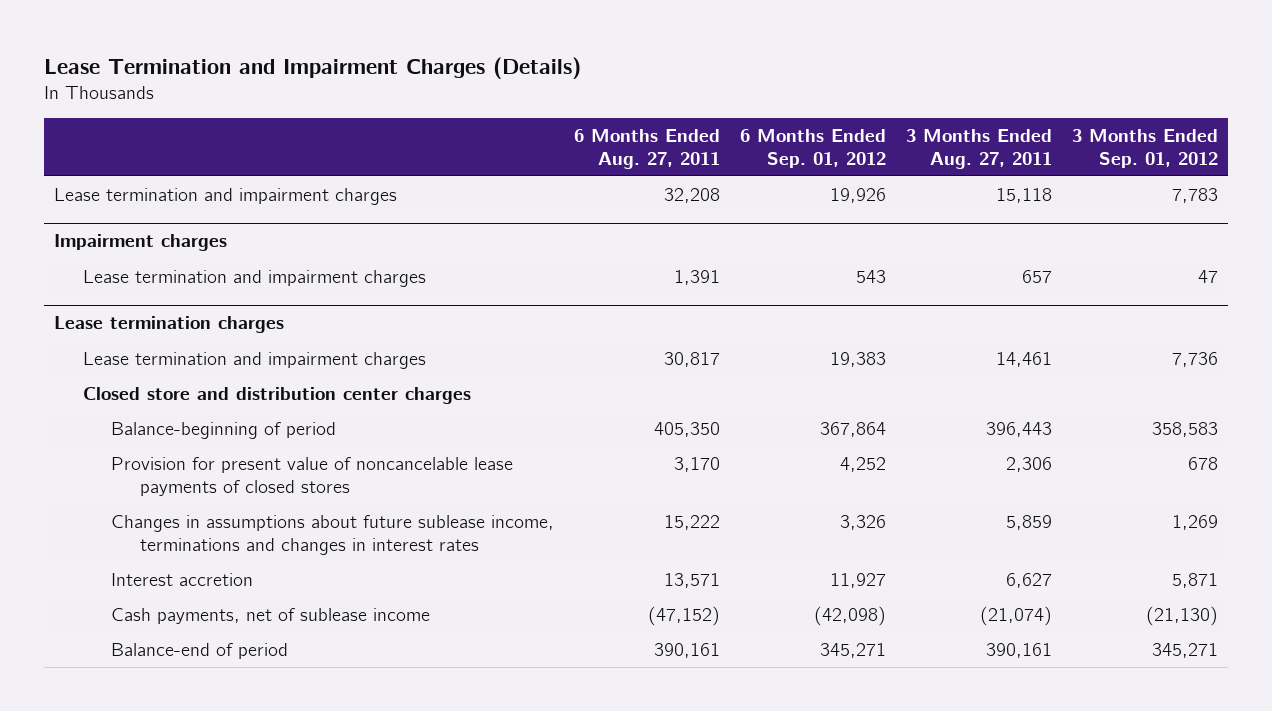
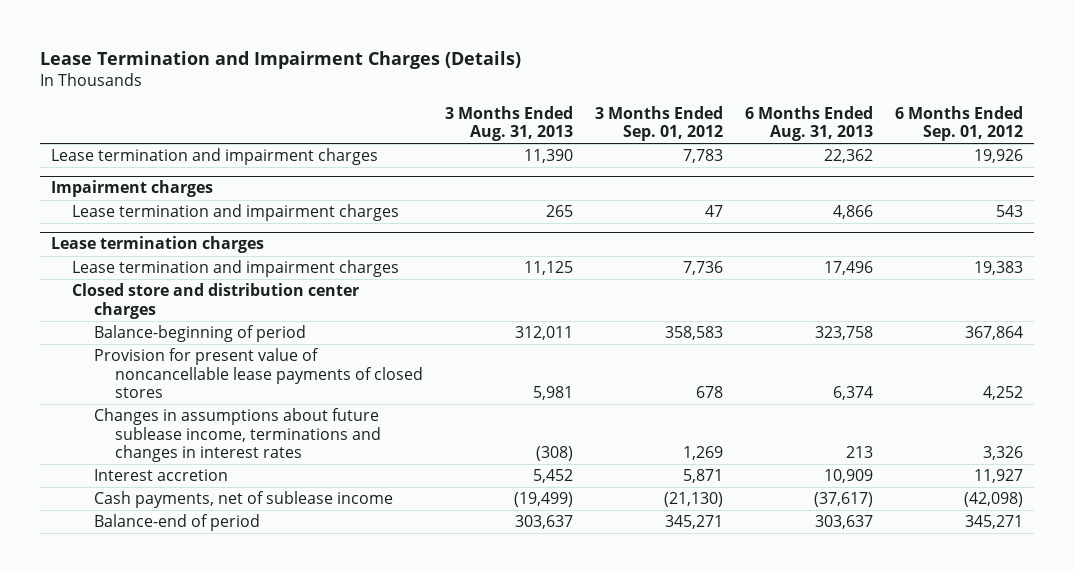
[574,129,721,169] 6 Months Ended Aug. 27, 2011 -> none
[906,129,1053,169] 3 Months Ended Aug. 27, 2011 -> none
none -> [444,106,573,142] 3 Months Ended Aug. 31, 2013
none -> [744,106,873,142] 6 Months Ended Aug. 31, 2013
[111,457,514,496] Provision for present value of noncancelable lease payments of closed stores -> [93,348,424,398] Provision for present value of noncancellable lease payments of closed stores

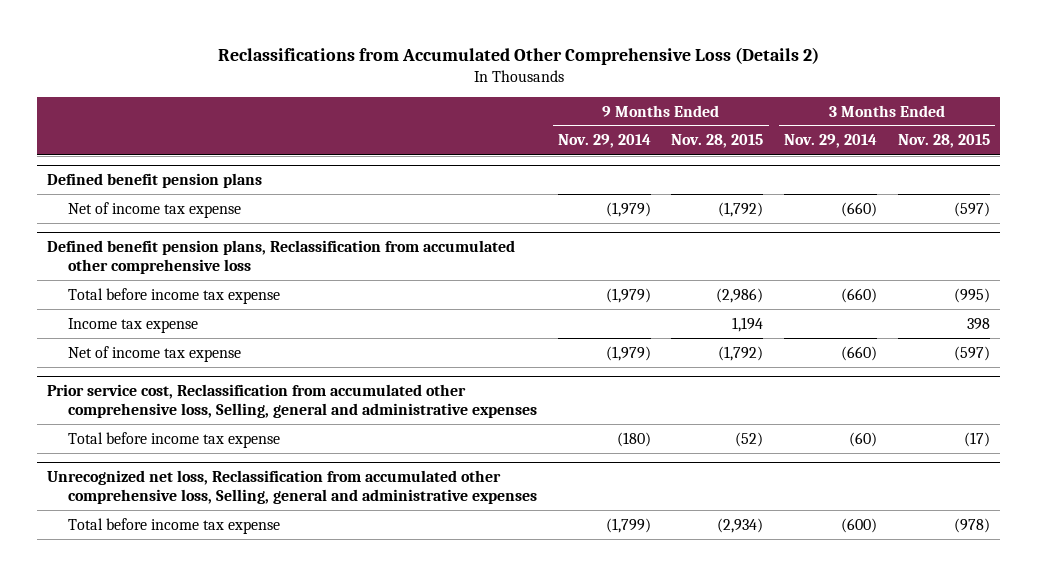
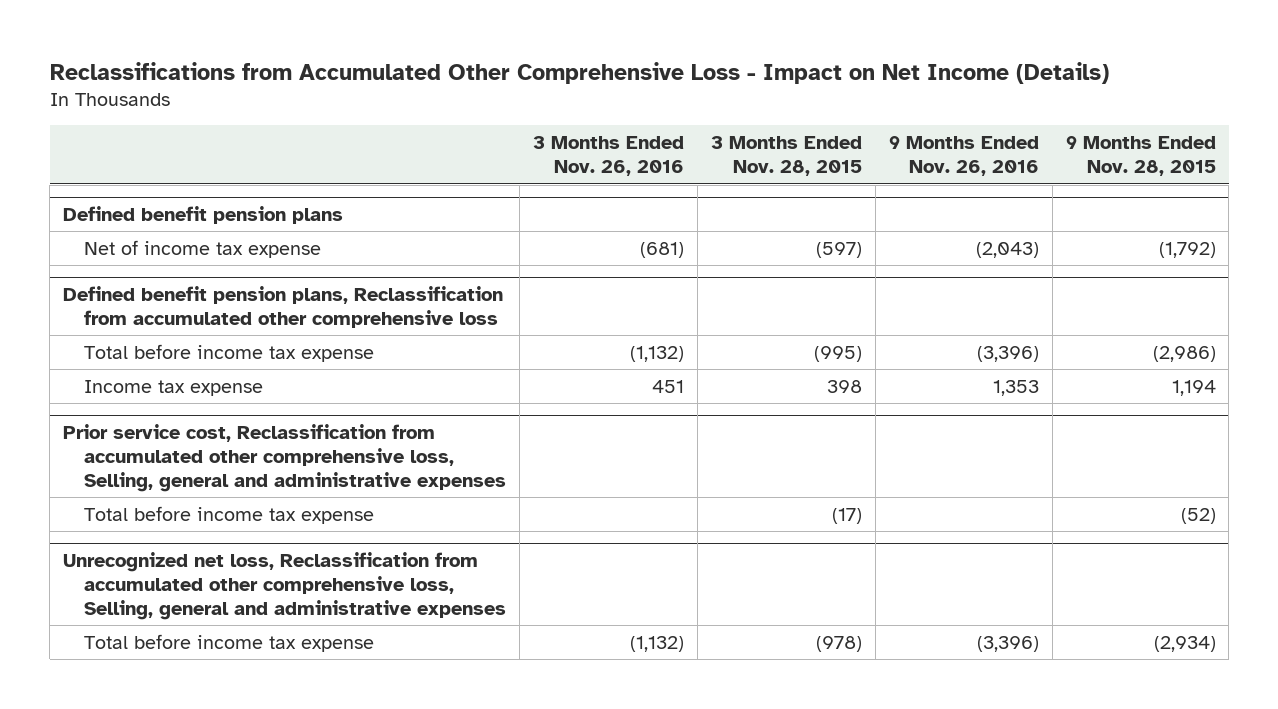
[217,46,819,65] Reclassifications from Accumulated Other Comprehensive Loss (Details 2) -> [49,61,1109,84] Reclassifications from Accumulated Other Comprehensive Loss - Impact on Net Income (Details)
[557,134,651,149] Nov. 29, 2014 -> none
[784,134,878,149] Nov. 29, 2014 -> none
none -> [532,136,684,177] 3 Months Ended Nov. 26, 2016
none -> [888,136,1039,177] 9 Months Ended Nov. 26, 2016
[68,345,242,362] Net of income tax expense -> none

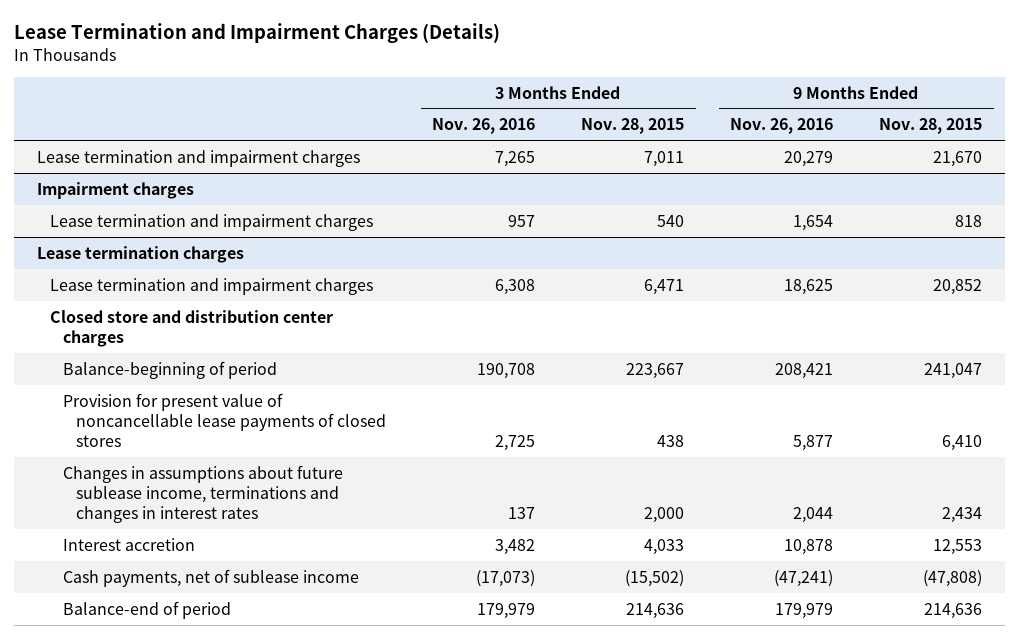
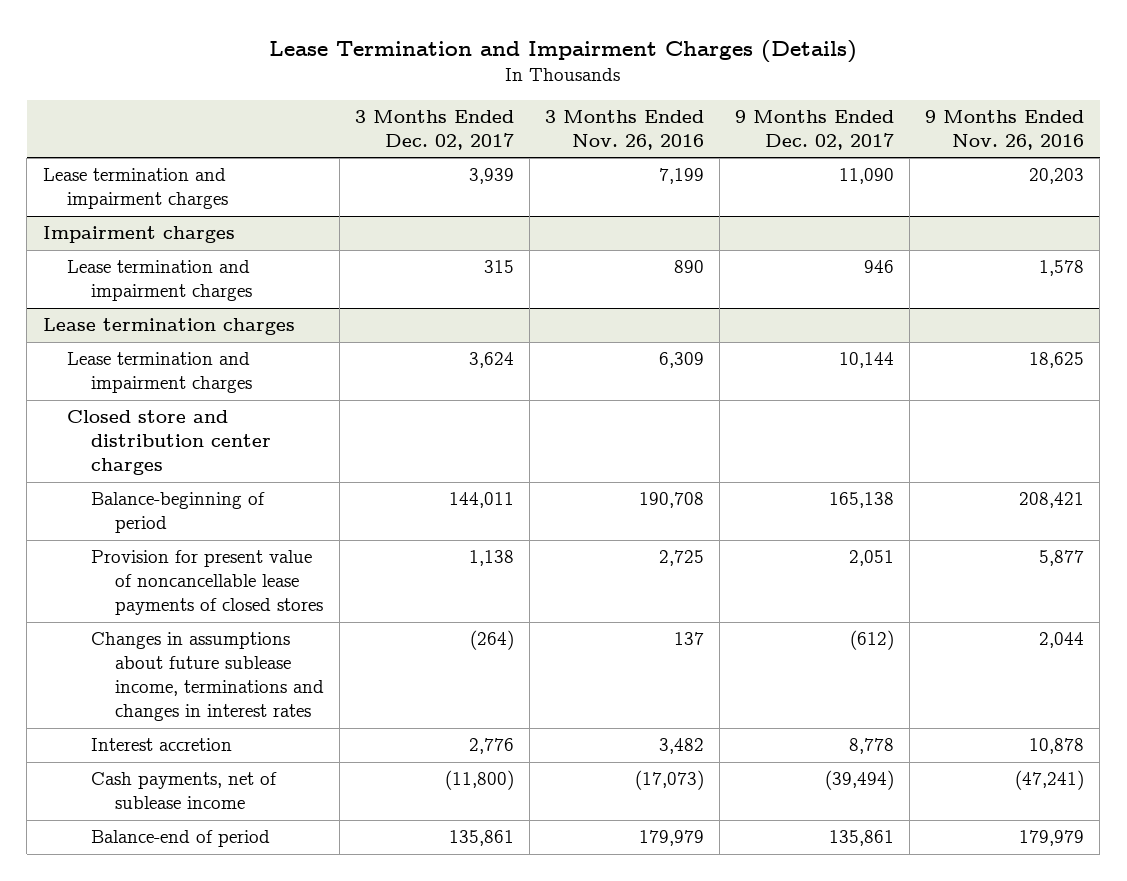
[581,118,685,135] Nov. 28, 2015 -> none
[879,118,983,135] Nov. 28, 2015 -> none
none -> [355,109,515,150] 3 Months Ended Dec. 02, 2017
none -> [735,109,895,150] 9 Months Ended Dec. 02, 2017
[495,150,536,167] 7,265 -> [659,168,705,185] 7,199
[784,150,834,167] 20,279 -> [1029,168,1085,185] 20,203
[508,214,536,227] 957 -> [674,260,705,274] 890
[793,214,834,231] 1,654 -> [1039,260,1085,277] 1,578
[495,278,536,295] 6,308 -> [659,352,705,369] 6,309

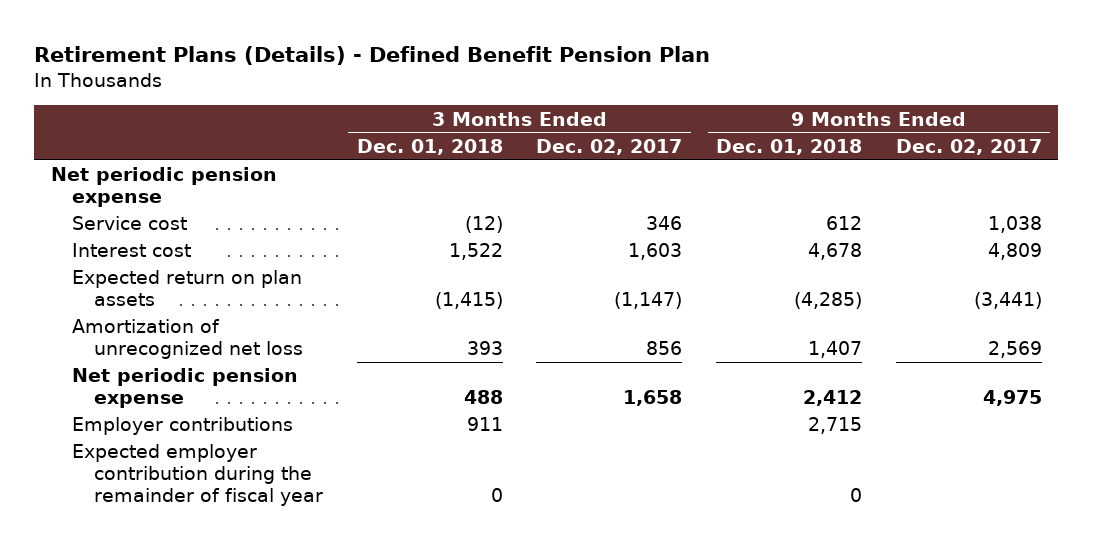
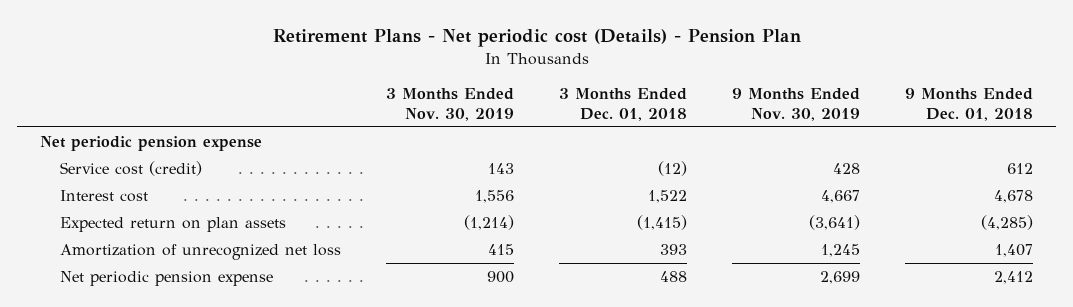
[34,46,711,66] Retirement Plans (Details) - Defined Benefit Pension Plan -> [272,29,801,48] Retirement Plans - Net periodic cost (Details) - Pension Plan
[536,138,683,155] Dec. 02, 2017 -> none
[895,138,1042,155] Dec. 02, 2017 -> none
none -> [386,87,515,121] 3 Months Ended Nov. 30, 2019
none -> [732,87,861,121] 9 Months Ended Nov. 30, 2019
[72,216,188,231] Service cost -> [60,160,203,176] Service cost (credit)
[72,417,294,436] Employer contributions -> none
[72,444,324,507] Expected employer contribution during the remainder of fiscal year -> none

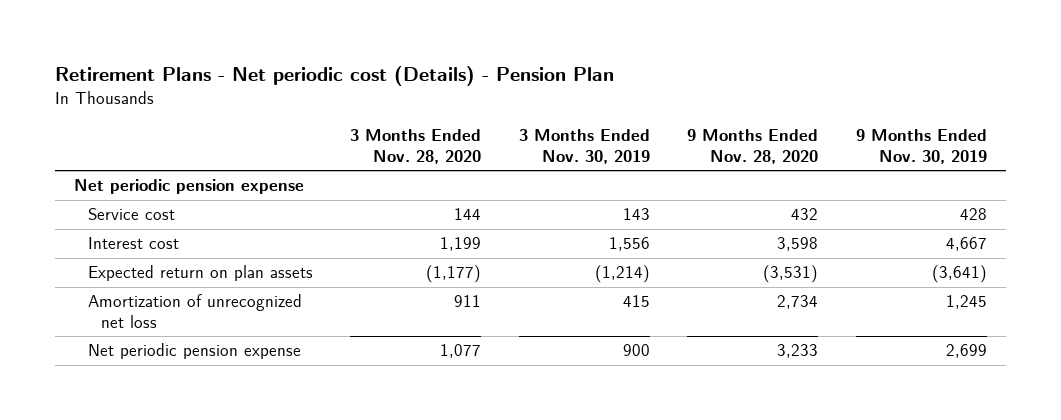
[559,87,688,121] 3 Months Ended Dec. 01, 2018 -> none
[905,87,1034,121] 9 Months Ended Dec. 01, 2018 -> none
none -> [350,129,482,164] 3 Months Ended Nov. 28, 2020
none -> [687,129,819,164] 9 Months Ended Nov. 28, 2020
[60,160,203,176] Service cost (credit) -> [87,208,175,221] Service cost

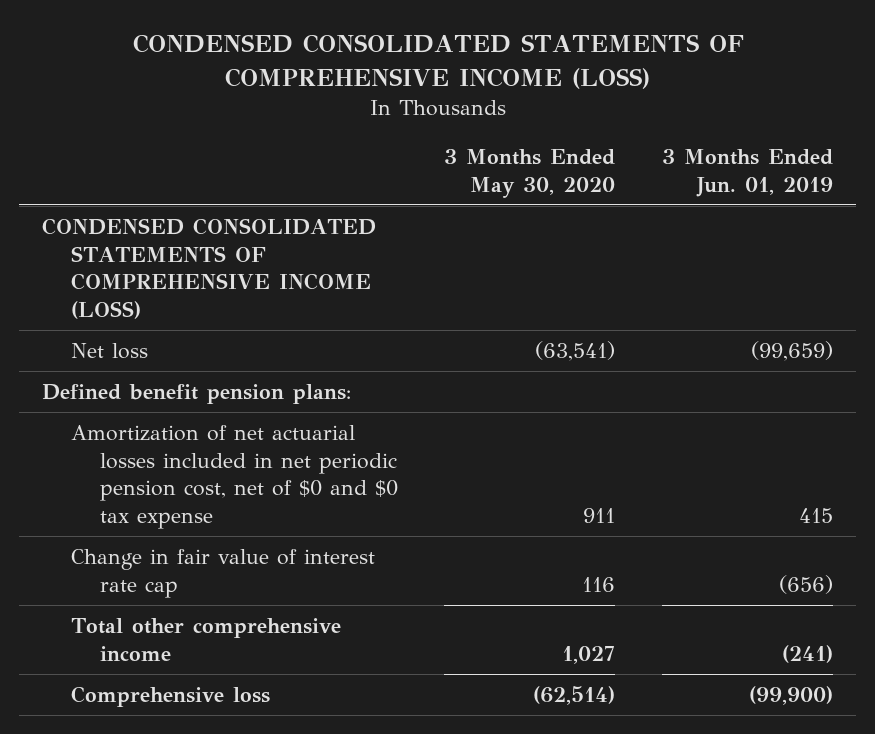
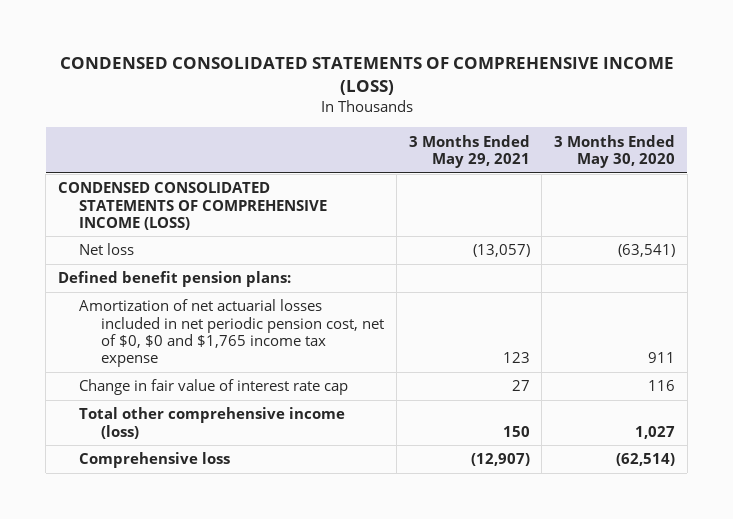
[661,148,833,197] 3 Months Ended Jun. 01, 2019 -> none
none -> [408,134,530,168] 3 Months Ended May 29, 2021
[71,424,399,529] Amortization of net actuarial losses included in net periodic pension cost, net of $0 and $0 tax expense -> [79,299,384,368] Amortization of net actuarial losses included in net periodic pension cost, net of $0, $0 and $1,765 income tax expense
[71,617,342,661] Total other comprehensive income -> [79,407,346,439] Total other comprehensive income (loss)

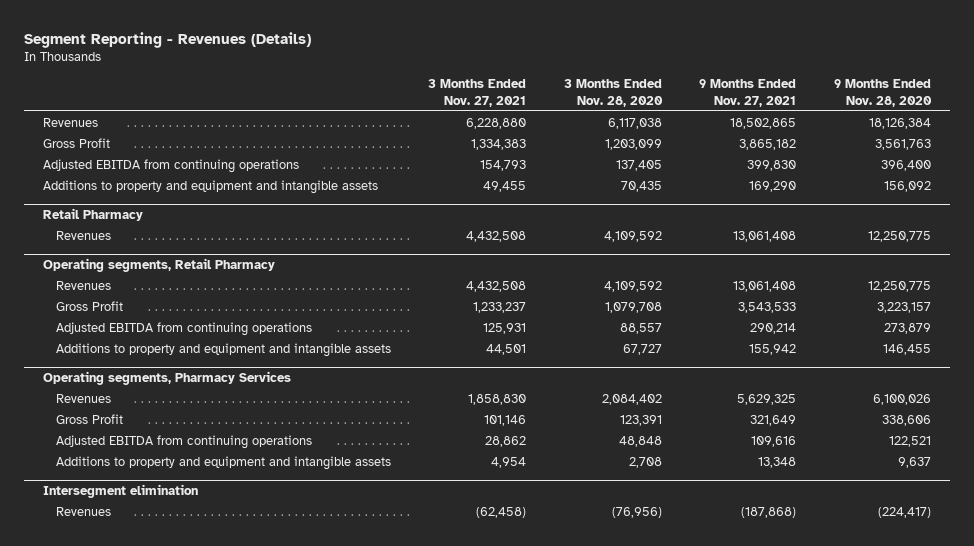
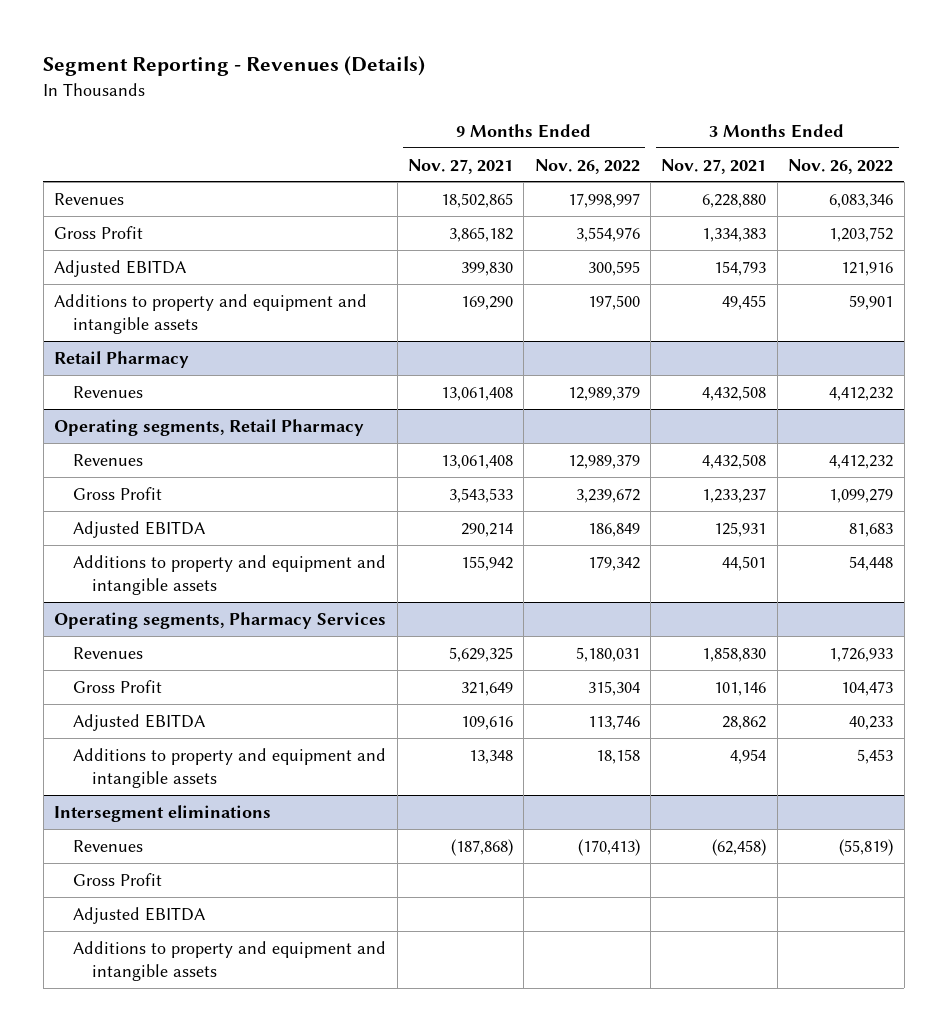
[563,79,663,107] 3 Months Ended Nov. 28, 2020 -> none
[834,79,933,107] 9 Months Ended Nov. 28, 2020 -> none
none -> [534,158,640,174] Nov. 26, 2022
none -> [788,158,894,174] Nov. 26, 2022
[42,158,299,173] Adjusted EBITDA from continuing operations -> [54,259,188,277] Adjusted EBITDA
[55,321,312,336] Adjusted EBITDA from continuing operations -> [72,520,206,538] Adjusted EBITDA
[55,434,312,449] Adjusted EBITDA from continuing operations -> [72,713,206,731] Adjusted EBITDA
[42,483,198,498] Intersegment elimination -> [54,804,272,822] Intersegment eliminations
none -> [72,872,162,886] Gross Profit
none -> [72,906,206,924] Adjusted EBITDA
none -> [72,940,386,982] Additions to property and equipment and intangible assets

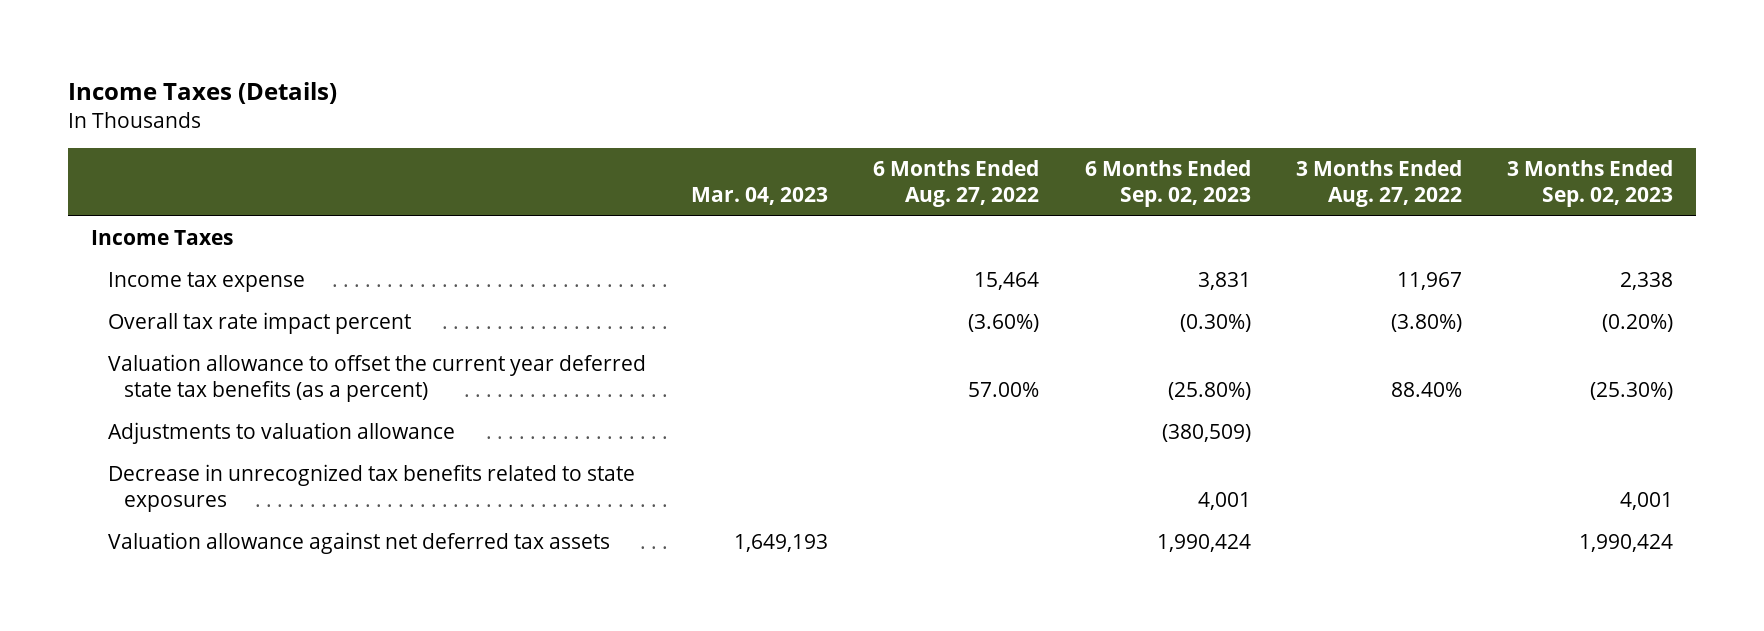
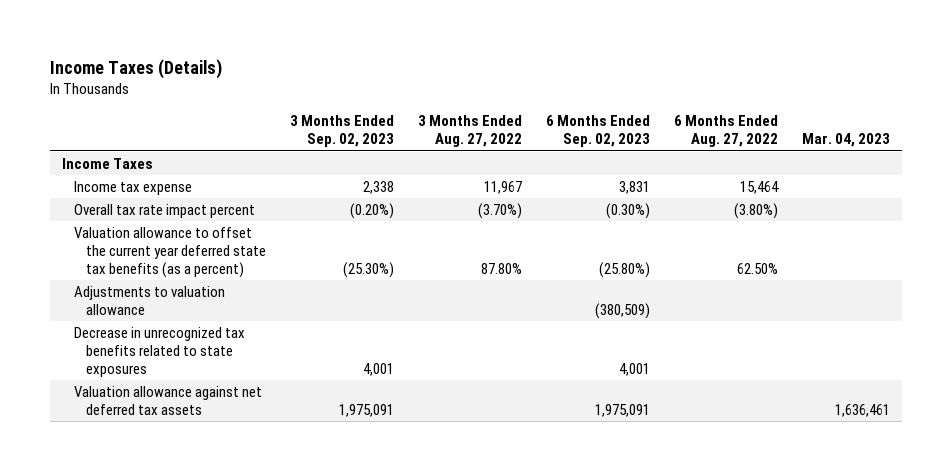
[968,314,1040,333] (3.60%) -> [733,203,778,220] (3.80%)
[1391,314,1463,333] (3.80%) -> [477,203,522,220] (3.70%)
[968,382,1040,398] 57.00% -> [736,262,778,274] 62.50%
[1391,382,1463,398] 88.40% -> [480,262,522,274] 87.80%
[733,534,828,553] 1,649,193 -> [834,403,890,417] 1,636,461
[1156,534,1251,553] 1,990,424 -> [594,403,650,417] 1,975,091
[1579,534,1674,553] 1,990,424 -> [338,403,394,417] 1,975,091

